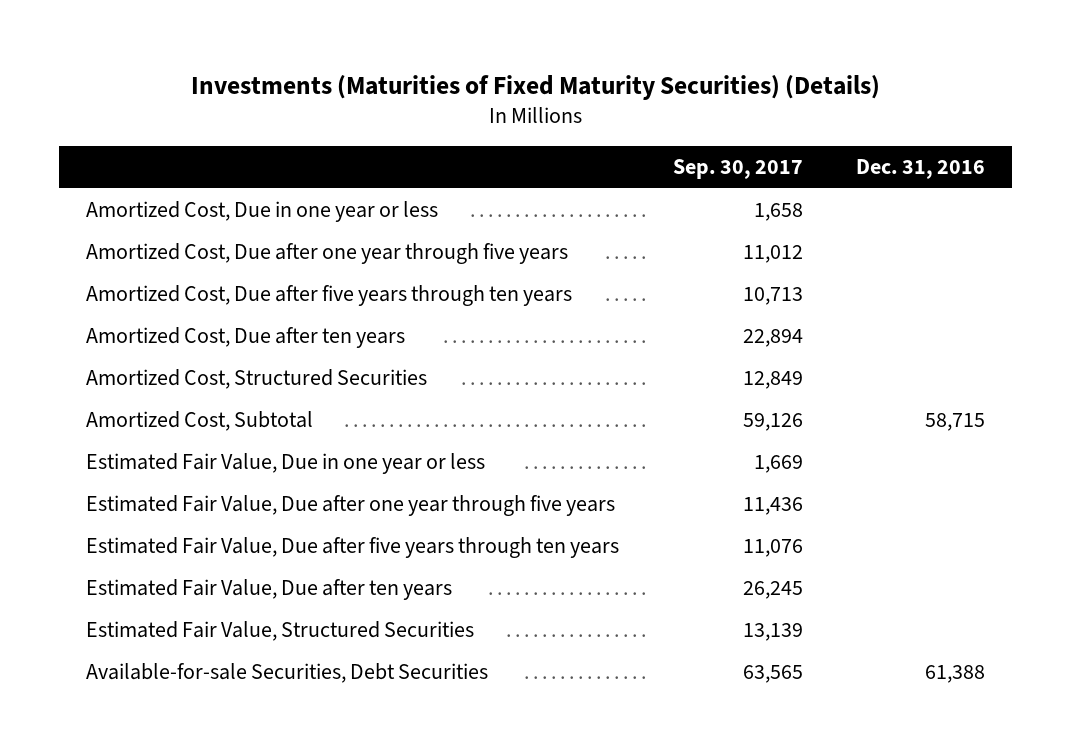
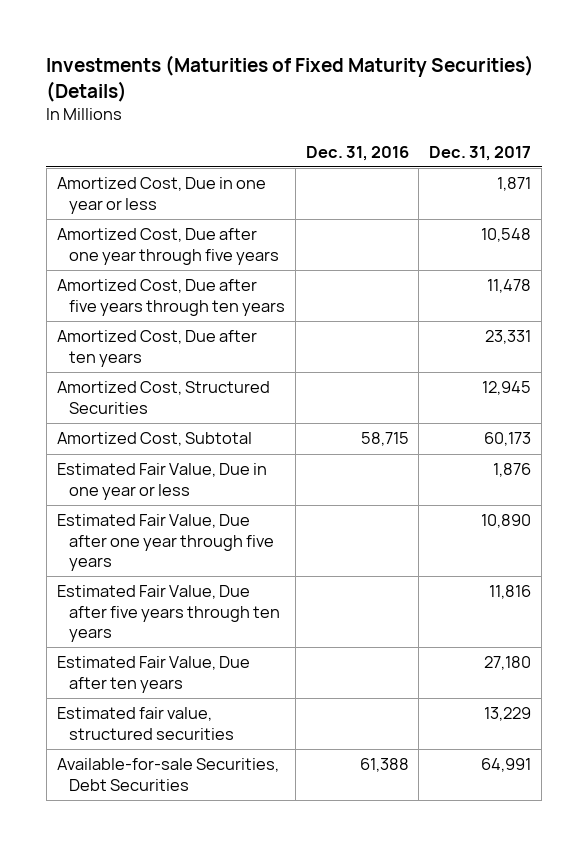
[672,158,803,179] Sep. 30, 2017 -> none
none -> [429,145,532,161] Dec. 31, 2017
[86,621,475,642] Estimated Fair Value, Structured Securities -> [56,707,234,740] Estimated fair value, structured securities

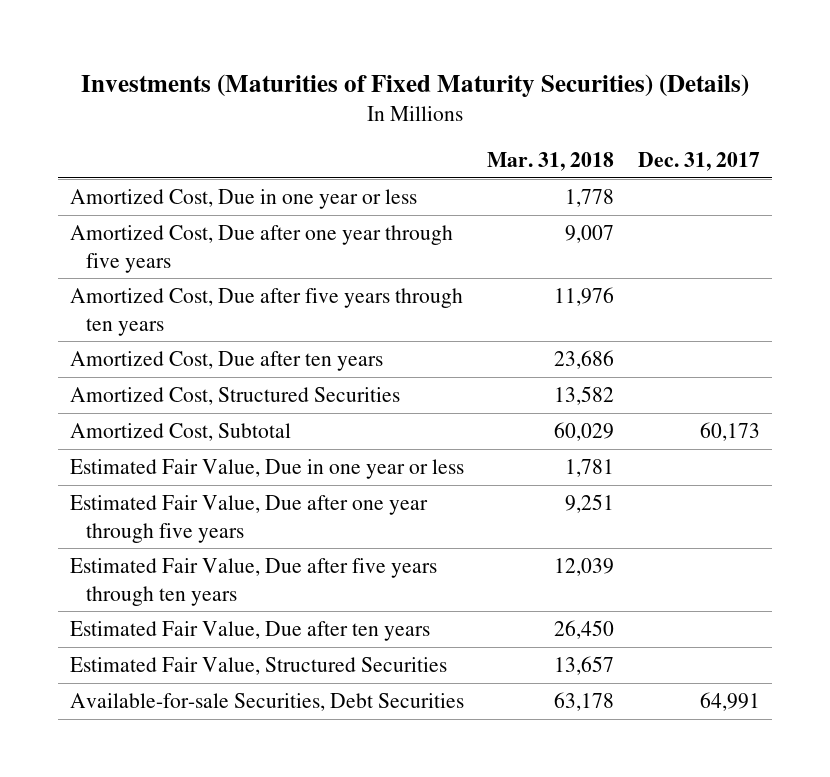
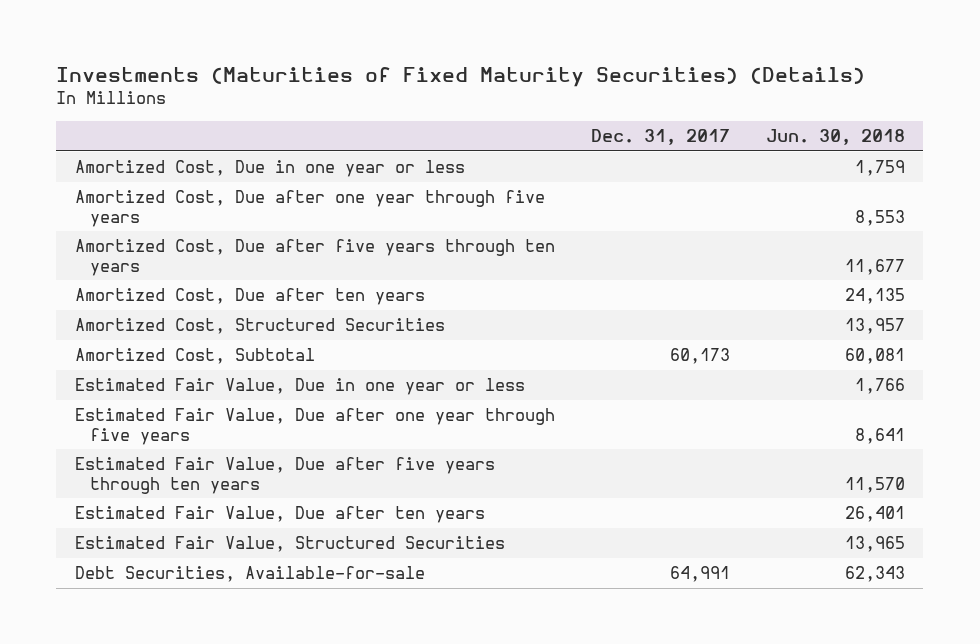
[487,152,615,172] Mar. 31, 2018 -> none
none -> [766,129,906,146] Jun. 30, 2018
[69,692,464,711] Available-for-sale Securities, Debt Securities -> [74,566,425,583] Debt Securities, Available-for-sale

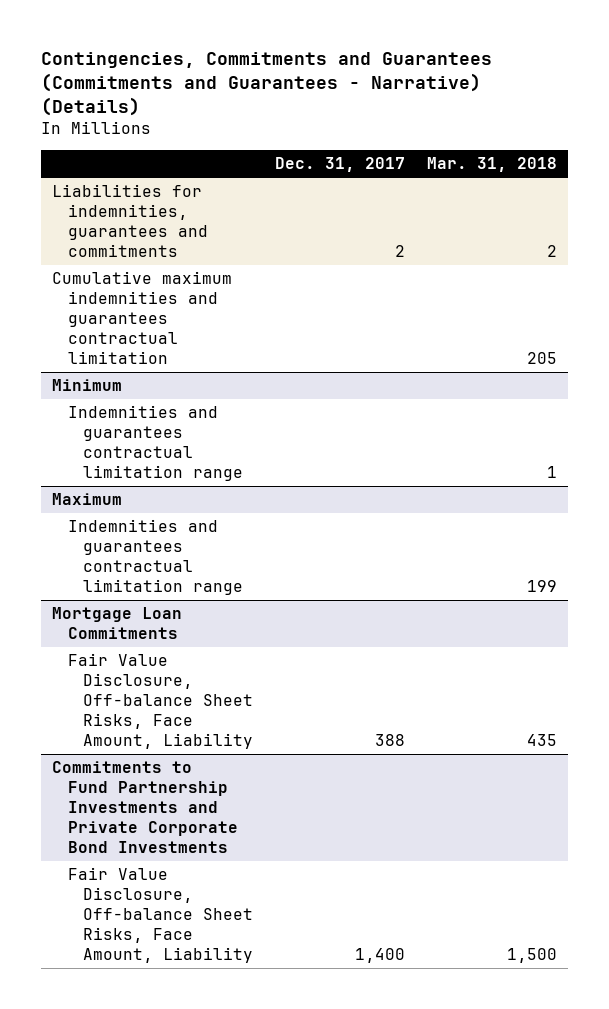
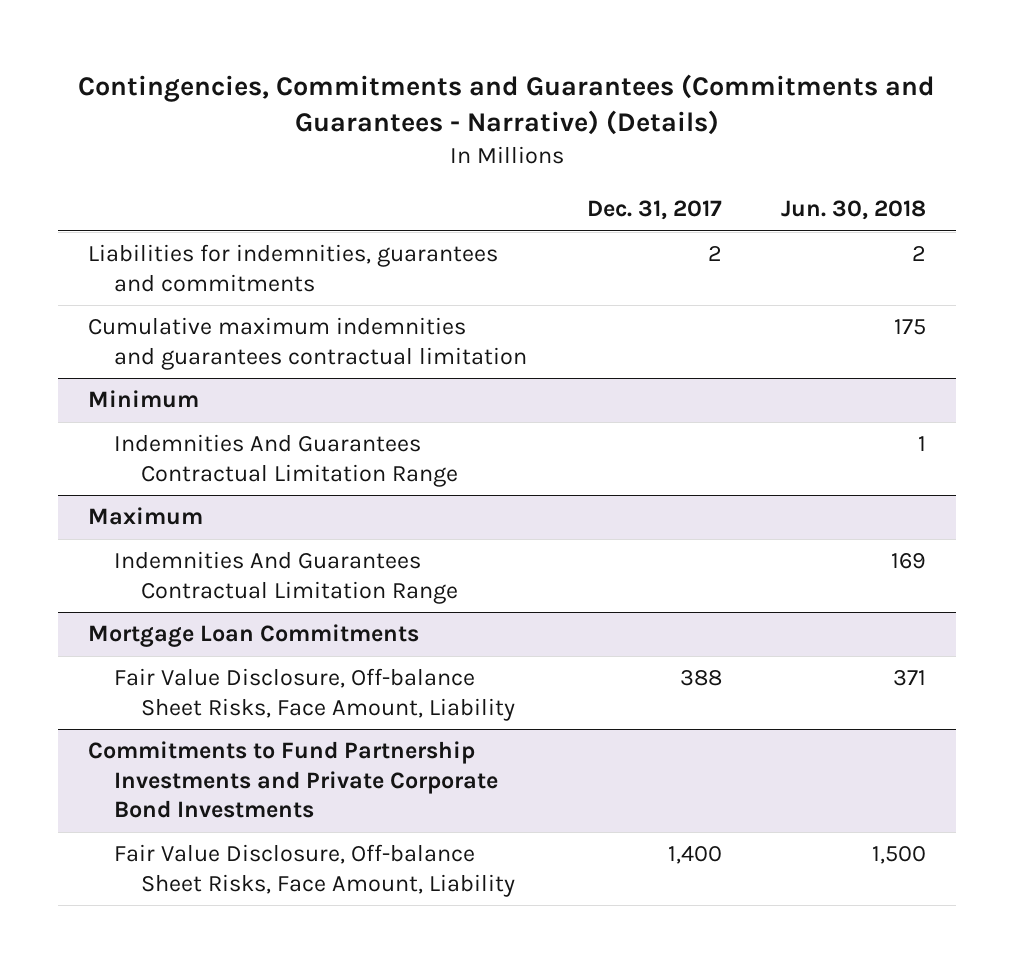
[427,157,558,173] Mar. 31, 2018 -> none
none -> [781,200,927,221] Jun. 30, 2018
[67,405,244,481] Indemnities and guarantees contractual limitation range -> [114,434,458,487] Indemnities And Guarantees Contractual Limitation Range
[67,519,244,595] Indemnities and guarantees contractual limitation range -> [114,551,458,604] Indemnities And Guarantees Contractual Limitation Range

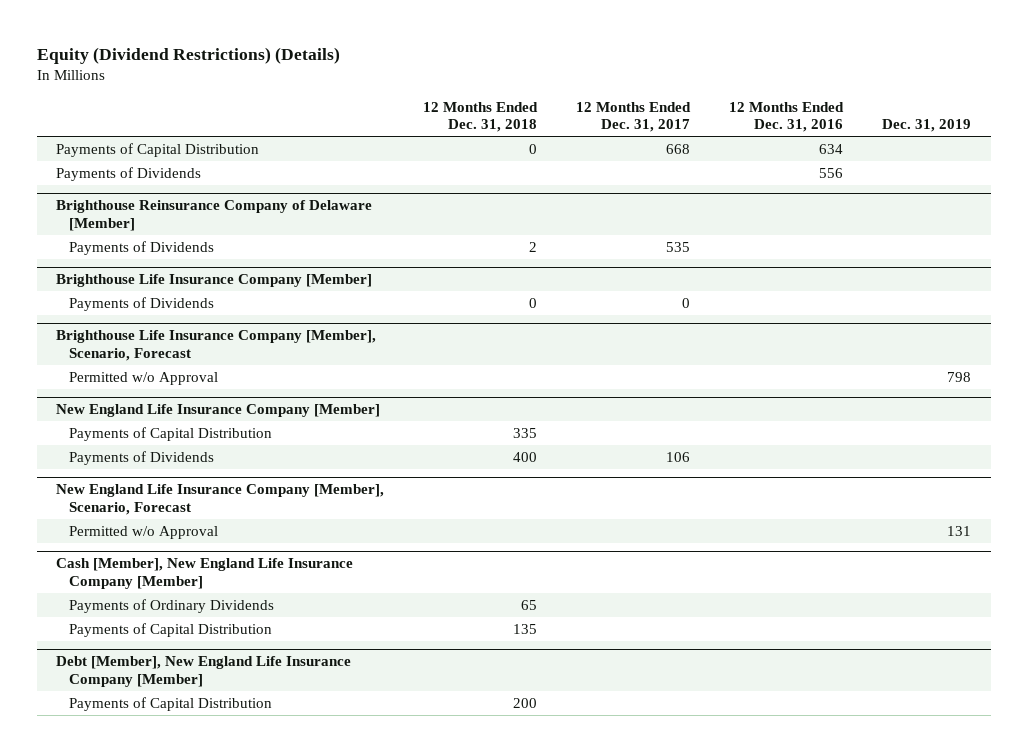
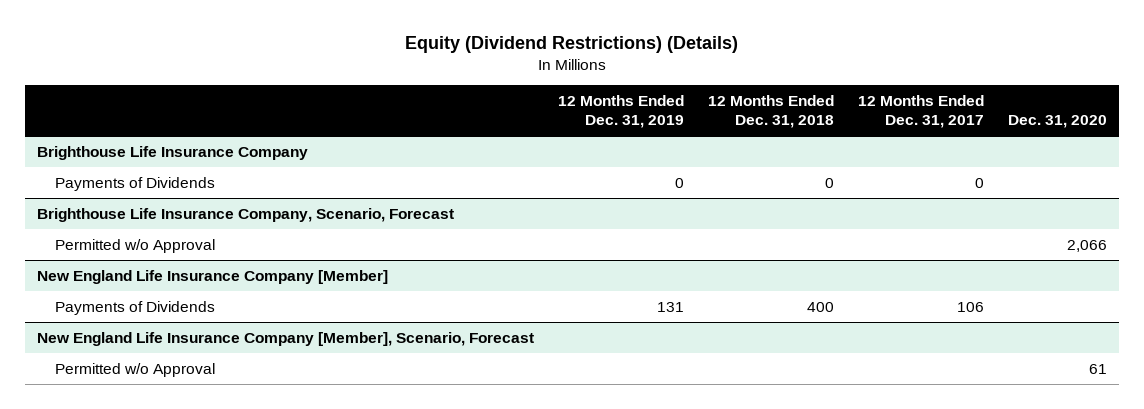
[729,101,845,133] 12 Months Ended Dec. 31, 2016 -> none
[882,119,972,133] Dec. 31, 2019 -> none
none -> [557,95,684,129] 12 Months Ended Dec. 31, 2019
none -> [1007,115,1107,129] Dec. 31, 2020
[56,142,260,157] Payments of Capital Distribution -> none
[56,166,202,181] Payments of Dividends -> none
[56,200,373,231] Brighthouse Reinsurance Company of Delaware [Member] -> none
[69,240,215,255] Payments of Dividends -> none
[56,274,373,288] Brighthouse Life Insurance Company [Member] -> [36,145,308,160] Brighthouse Life Insurance Company
[56,330,377,361] Brighthouse Life Insurance Company [Member], Scenario, Forecast -> [36,207,454,222] Brighthouse Life Insurance Company, Scenario, Forecast
[69,426,273,441] Payments of Capital Distribution -> none
[56,558,354,589] Cash [Member], New England Life Insurance Company [Member] -> none
[69,598,275,613] Payments of Ordinary Dividends -> none
[69,622,273,637] Payments of Capital Distribution -> none
[56,656,352,687] Debt [Member], New England Life Insurance Company [Member] -> none
[69,696,273,711] Payments of Capital Distribution -> none

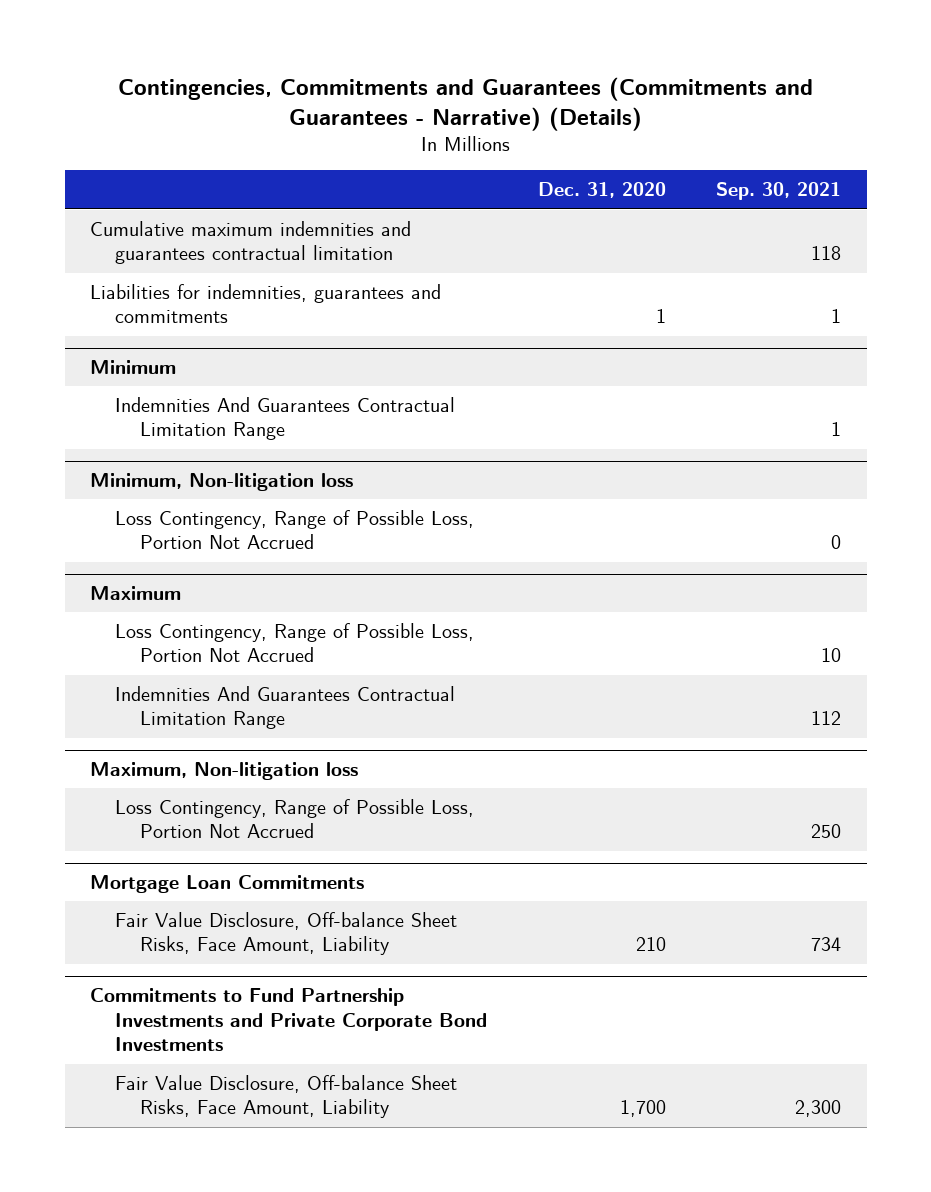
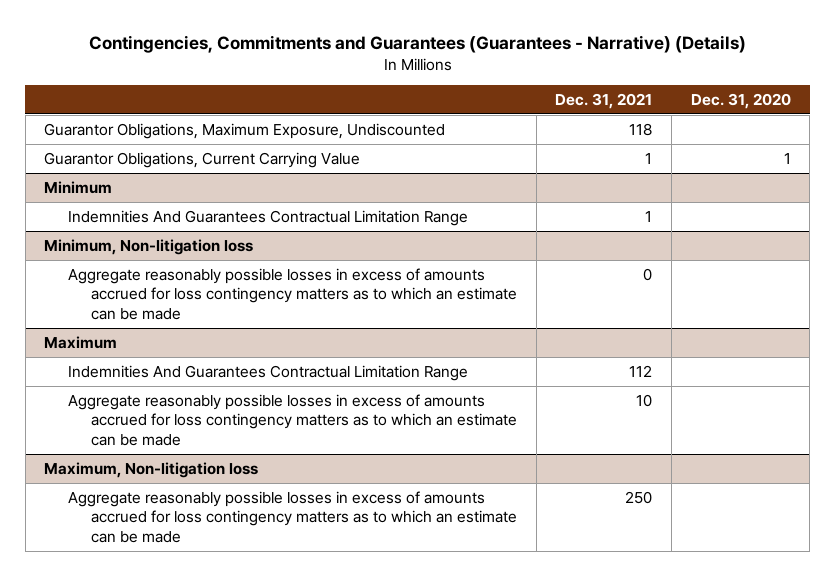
[117,76,813,131] Contingencies, Commitments and Guarantees (Commitments and Guarantees - Narrative) (Details) -> [88,35,746,54] Contingencies, Commitments and Guarantees (Guarantees - Narrative) (Details)
[716,182,842,201] Sep. 30, 2021 -> none
none -> [555,92,653,109] Dec. 31, 2021
[89,220,411,265] Cumulative maximum indemnities and guarantees contractual limitation -> [44,122,446,139] Guarantor Obligations, Maximum Exposure, Undiscounted
[89,283,441,324] Liabilities for indemnities, guarantees and commitments -> [44,151,361,168] Guarantor Obligations, Current Carrying Value
[114,509,474,550] Loss Contingency, Range of Possible Loss, Portion Not Accrued -> [67,267,518,320] Aggregate reasonably possible losses in excess of amounts accrued for loss contingency matters as to which an estimate can be made
[114,622,474,663] Loss Contingency, Range of Possible Loss, Portion Not Accrued -> none
none -> [67,393,518,446] Aggregate reasonably possible losses in excess of amounts accrued for loss contingency matters as to which an estimate can be made
[89,875,364,894] Mortgage Loan Commitments -> none
[114,911,457,956] Fair Value Disclosure, Off-balance Sheet Risks, Face Amount, Liability -> none
[89,988,487,1052] Commitments to Fund Partnership Investments and Private Corporate Bond Investments -> none
[114,1074,457,1119] Fair Value Disclosure, Off-balance Sheet Risks, Face Amount, Liability -> none
[114,798,474,839] Loss Contingency, Range of Possible Loss, Portion Not Accrued -> [67,490,518,543] Aggregate reasonably possible losses in excess of amounts accrued for loss contingency matters as to which an estimate can be made

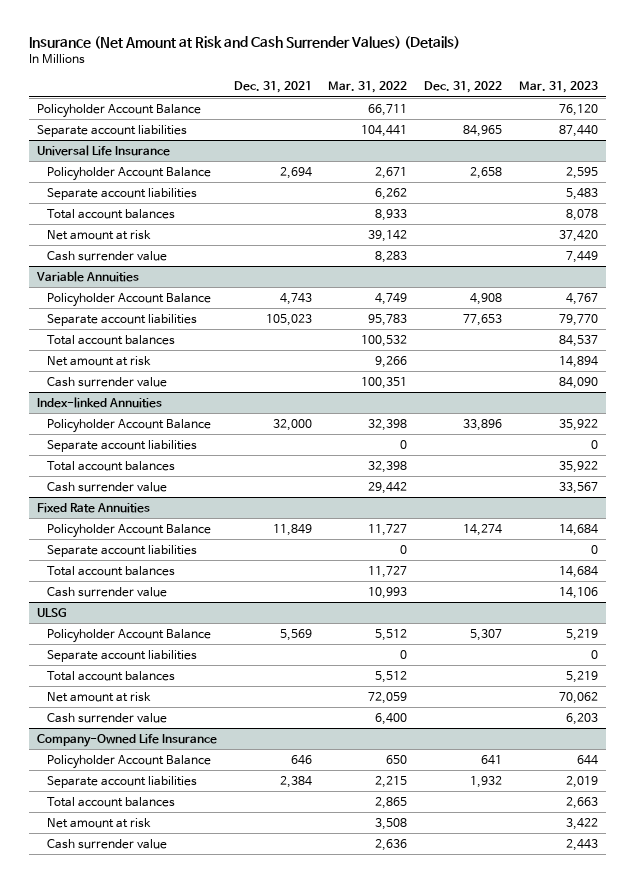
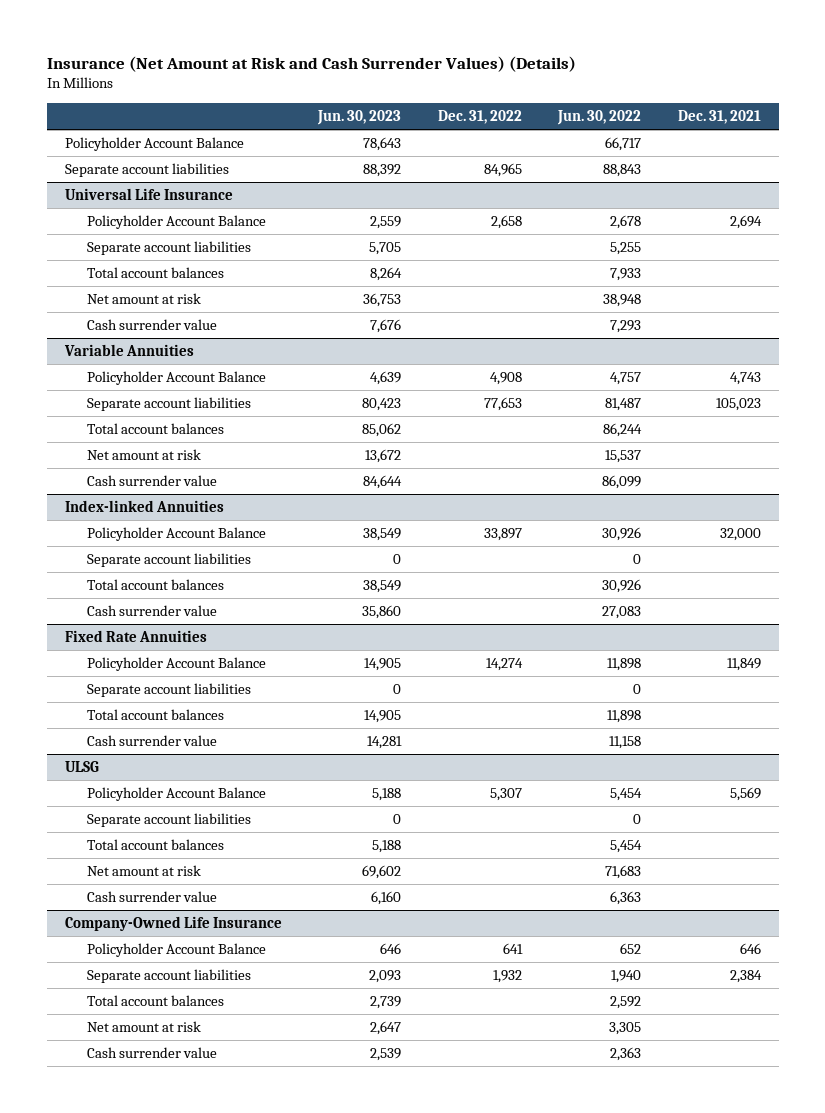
[328,81,408,94] Mar. 31, 2022 -> none
[518,81,598,94] Mar. 31, 2023 -> none
none -> [317,109,402,125] Jun. 30, 2023
none -> [557,109,642,125] Jun. 30, 2022
[463,418,503,431] 33,896 -> [483,528,522,542] 33,897

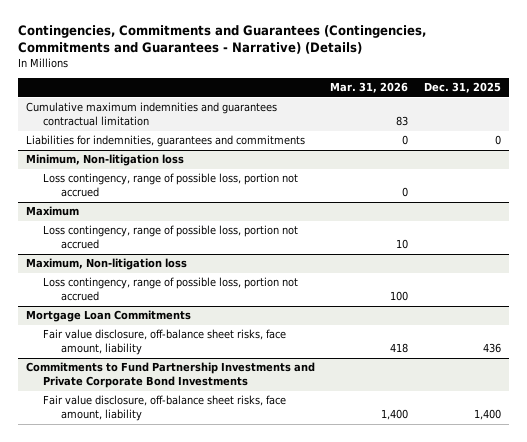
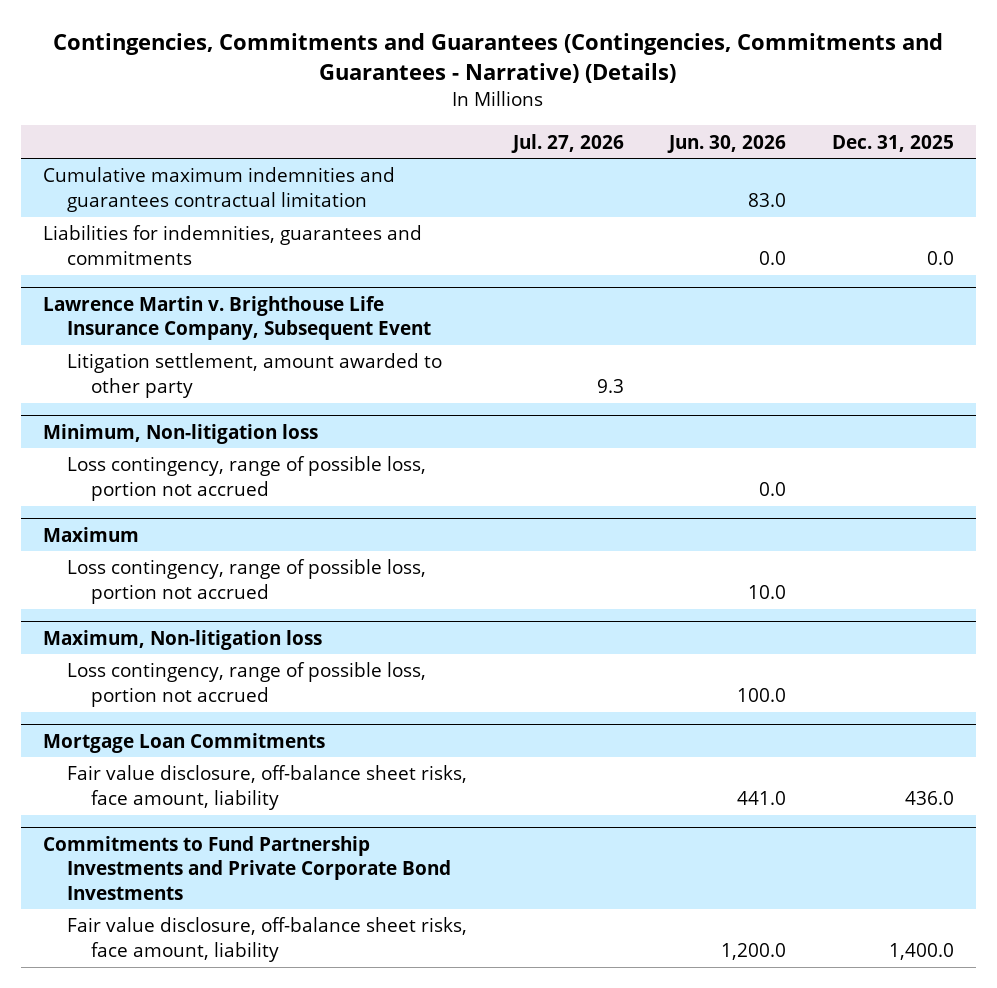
[330,82,409,94] Mar. 31, 2026 -> none
none -> [510,133,624,153] Jul. 27, 2026
none -> [667,134,787,153] Jun. 30, 2026
[495,135,502,146] 0 -> [926,250,954,265] 0.0
none -> [43,295,432,341] Lawrence Martin v. Brighthouse Life Insurance Company, Subsequent Event
none -> [67,353,443,398] Litigation settlement, amount awarded to other party
[483,343,502,354] 436 -> [904,790,954,805] 436.0
[474,409,502,421] 1,400 -> [888,942,954,960] 1,400.0

